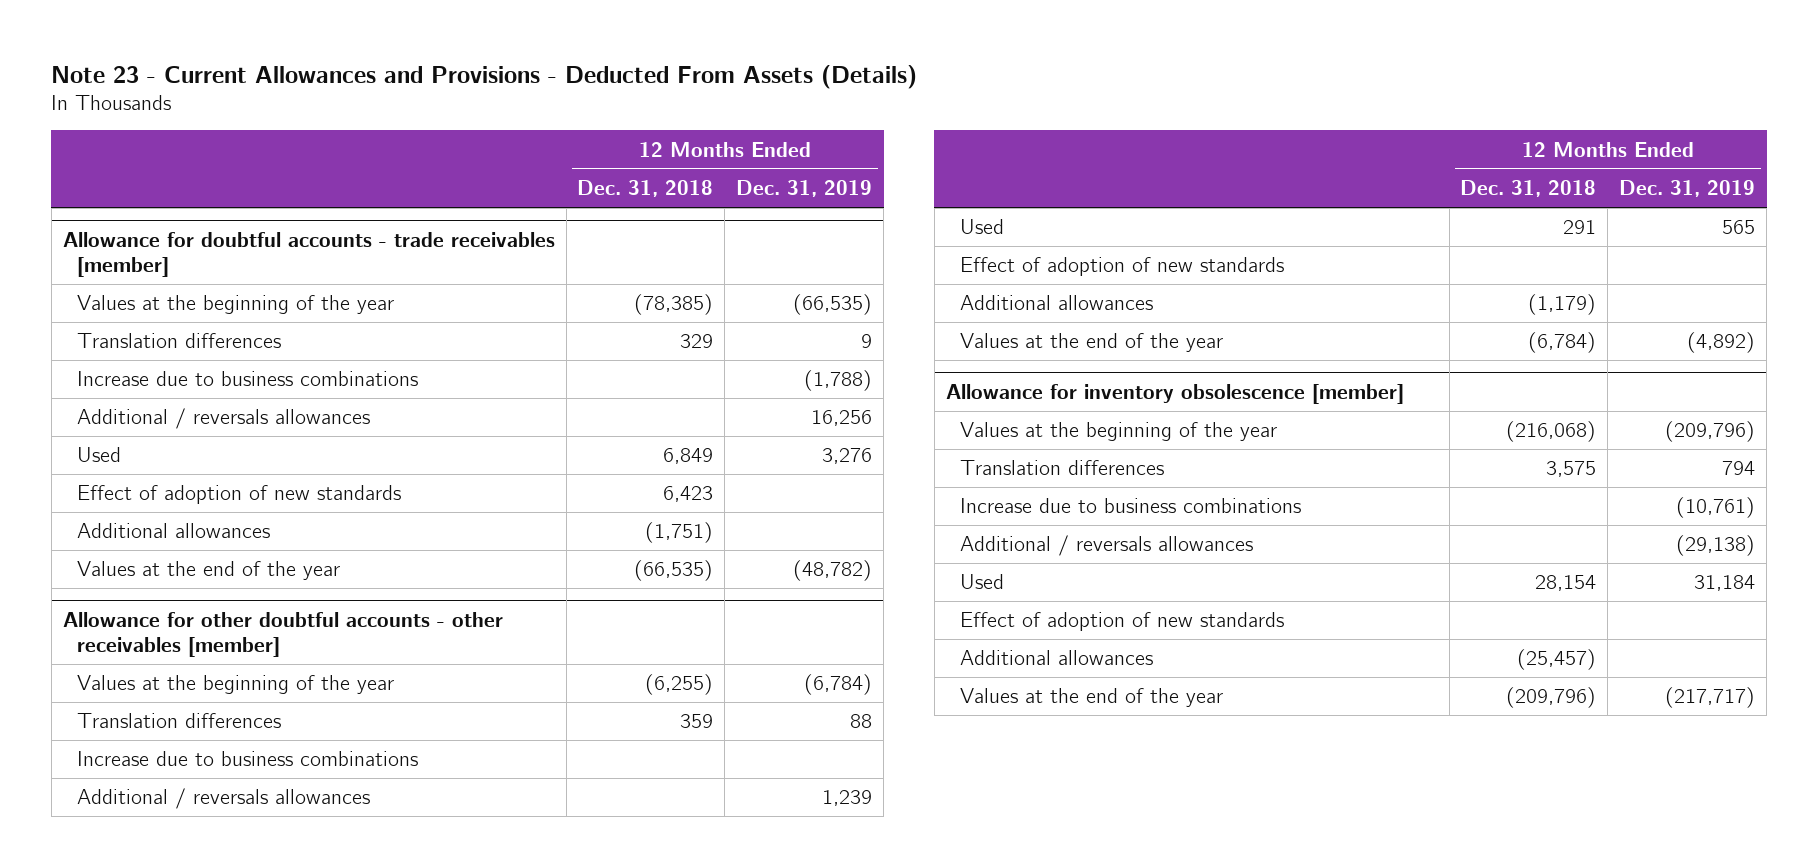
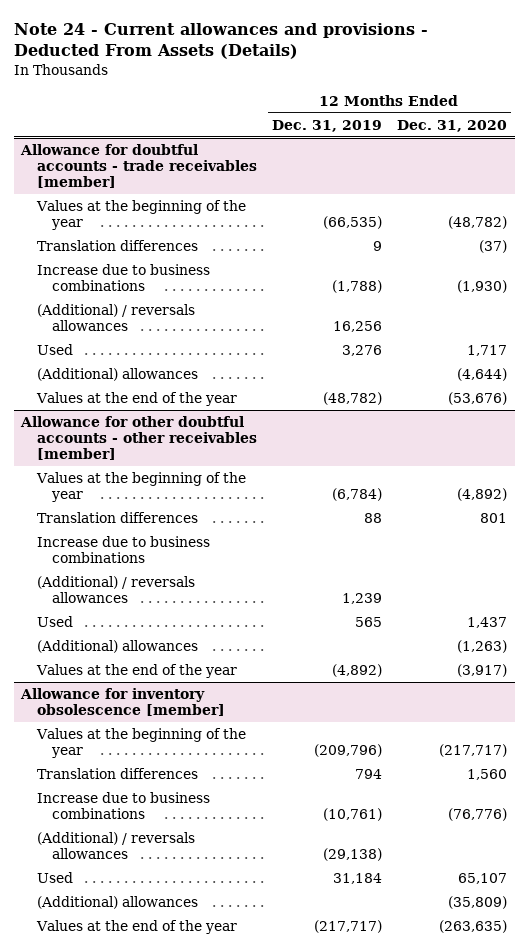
[51,64,918,89] Note 23 - Current Allowances and Provisions - Deducted From Assets (Details) -> [13,22,428,60] Note 24 - Current allowances and provisions - Deducted From Assets (Details)
[577,179,714,197] Dec. 31, 2018 -> none
none -> [397,119,508,132] Dec. 31, 2020
[77,408,371,430] Additional / reversals allowances -> [36,304,195,332] (Additional) / reversals allowances
[77,485,402,505] Effect of adoption of new standards -> none
[77,523,271,539] Additional allowances -> [36,368,198,382] (Additional) allowances
[77,788,371,810] Additional / reversals allowances -> [36,576,195,604] (Additional) / reversals allowances
[959,257,1284,277] Effect of adoption of new standards -> none
[959,295,1153,311] Additional allowances -> [36,640,198,654] (Additional) allowances
[959,535,1253,557] Additional / reversals allowances -> [36,832,195,860] (Additional) / reversals allowances
[959,612,1284,632] Effect of adoption of new standards -> none
[959,650,1153,666] Additional allowances -> [36,896,198,910] (Additional) allowances

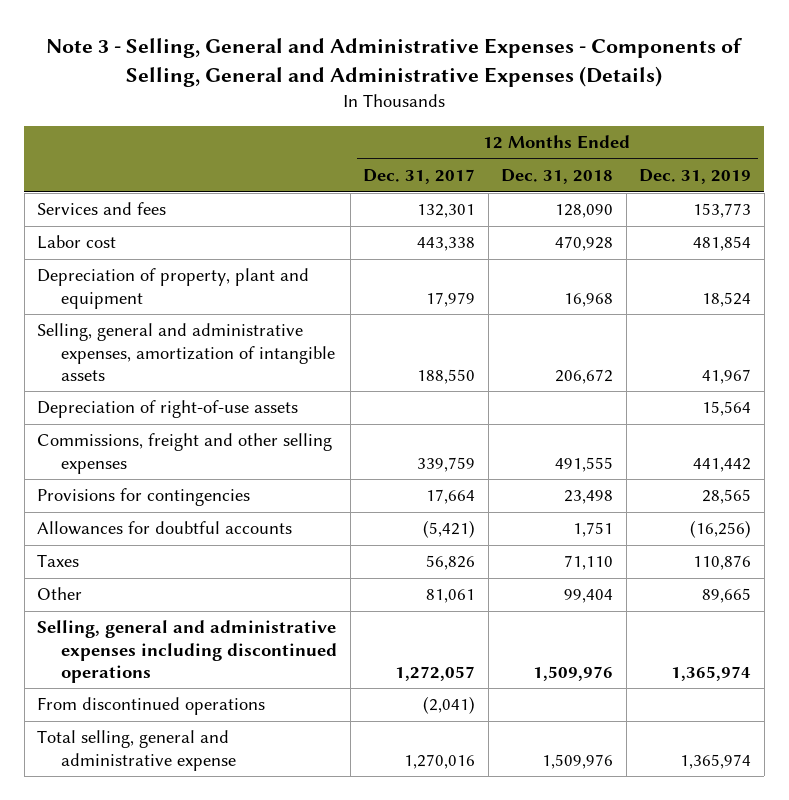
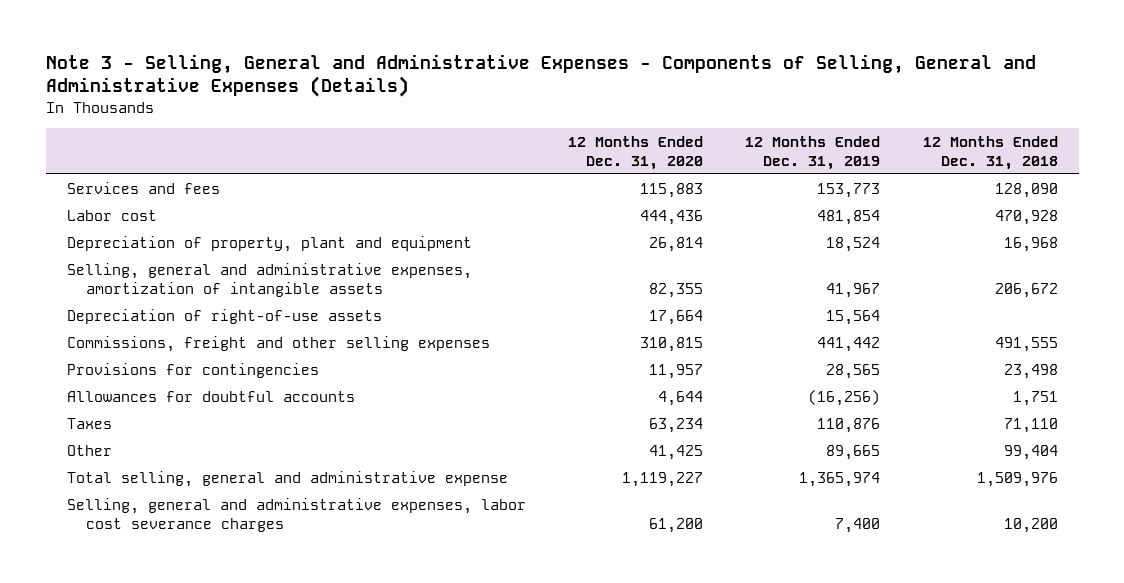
[363,169,476,185] Dec. 31, 2017 -> none
none -> [568,135,704,170] 12 Months Ended Dec. 31, 2020
[37,620,337,684] Selling, general and administrative expenses including discontinued operations -> none
[37,697,266,716] From discontinued operations -> none
none -> [66,497,526,532] Selling, general and administrative expenses, labor cost severance charges

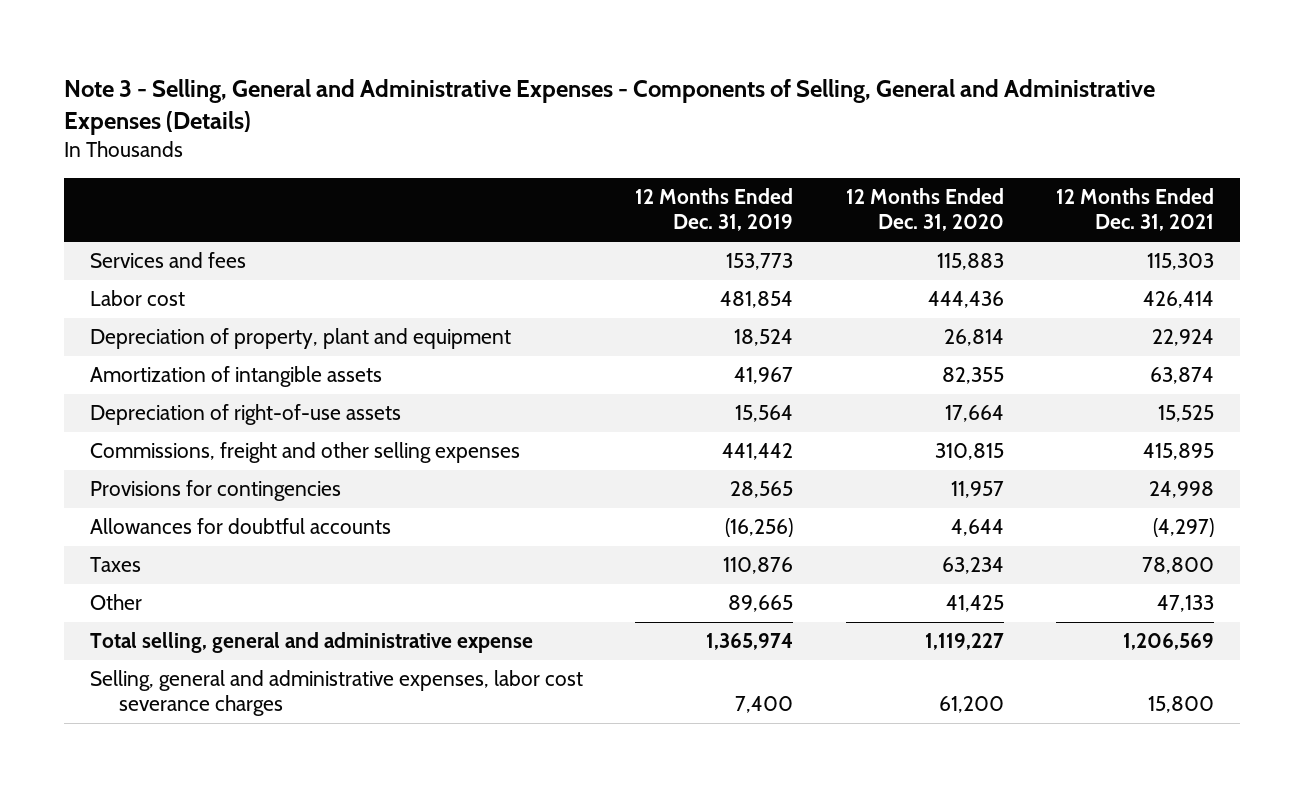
[922,135,1058,170] 12 Months Ended Dec. 31, 2018 -> none
none -> [1055,188,1214,232] 12 Months Ended Dec. 31, 2021
[66,262,472,297] Selling, general and administrative expenses, amortization of intangible assets -> [90,366,383,388] Amortization of intangible assets

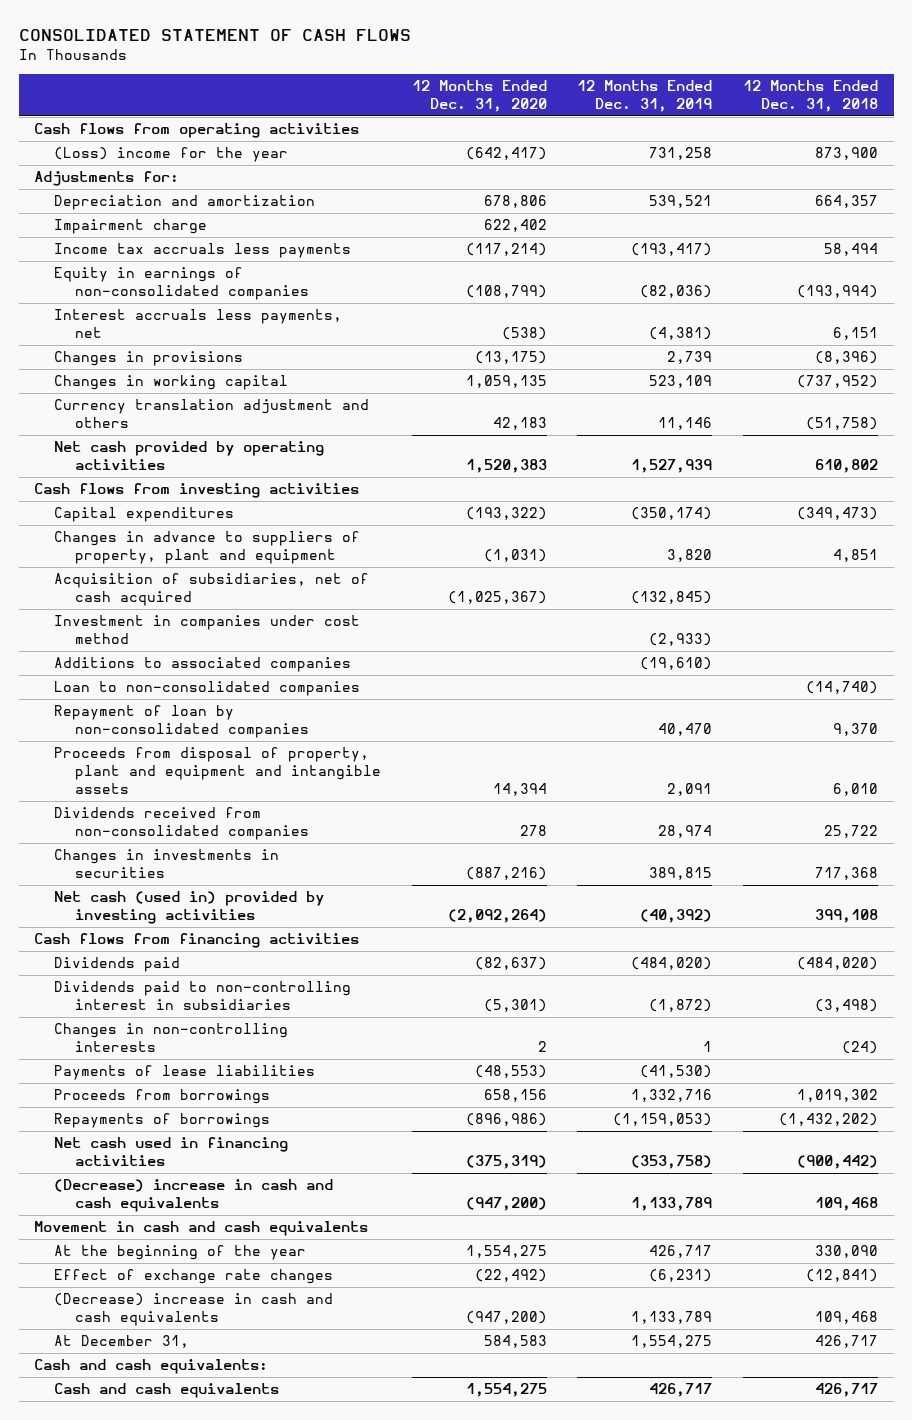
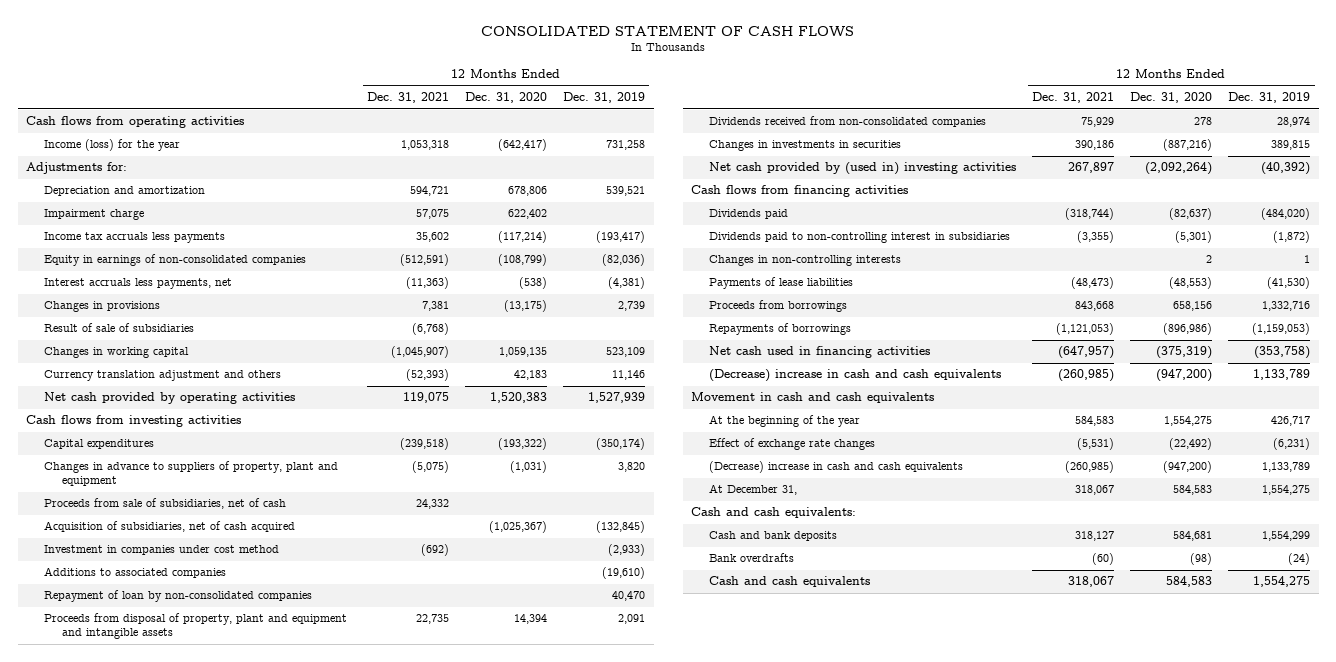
[743,80,879,113] 12 Months Ended Dec. 31, 2018 -> none
none -> [367,92,450,104] Dec. 31, 2021
[54,147,289,163] (Loss) income for the year -> [43,139,180,152] Income (loss) for the year
none -> [43,323,194,333] Result of sale of subsidiaries
none -> [43,498,286,510] Proceeds from sale of subsidiaries, net of cash
[54,681,361,697] Loan to non-consolidated companies -> none
[54,891,325,925] Net cash (used in) provided by investing activities -> [708,162,1016,176] Net cash provided by (used in) investing activities
none -> [708,531,837,542] Cash and bank deposits
none -> [708,553,794,563] Bank overdrafts
[465,1383,547,1398] 1,554,275 -> [1166,576,1213,588] 584,583
[649,1383,713,1398] 426,717 -> [1253,576,1311,588] 1,554,275

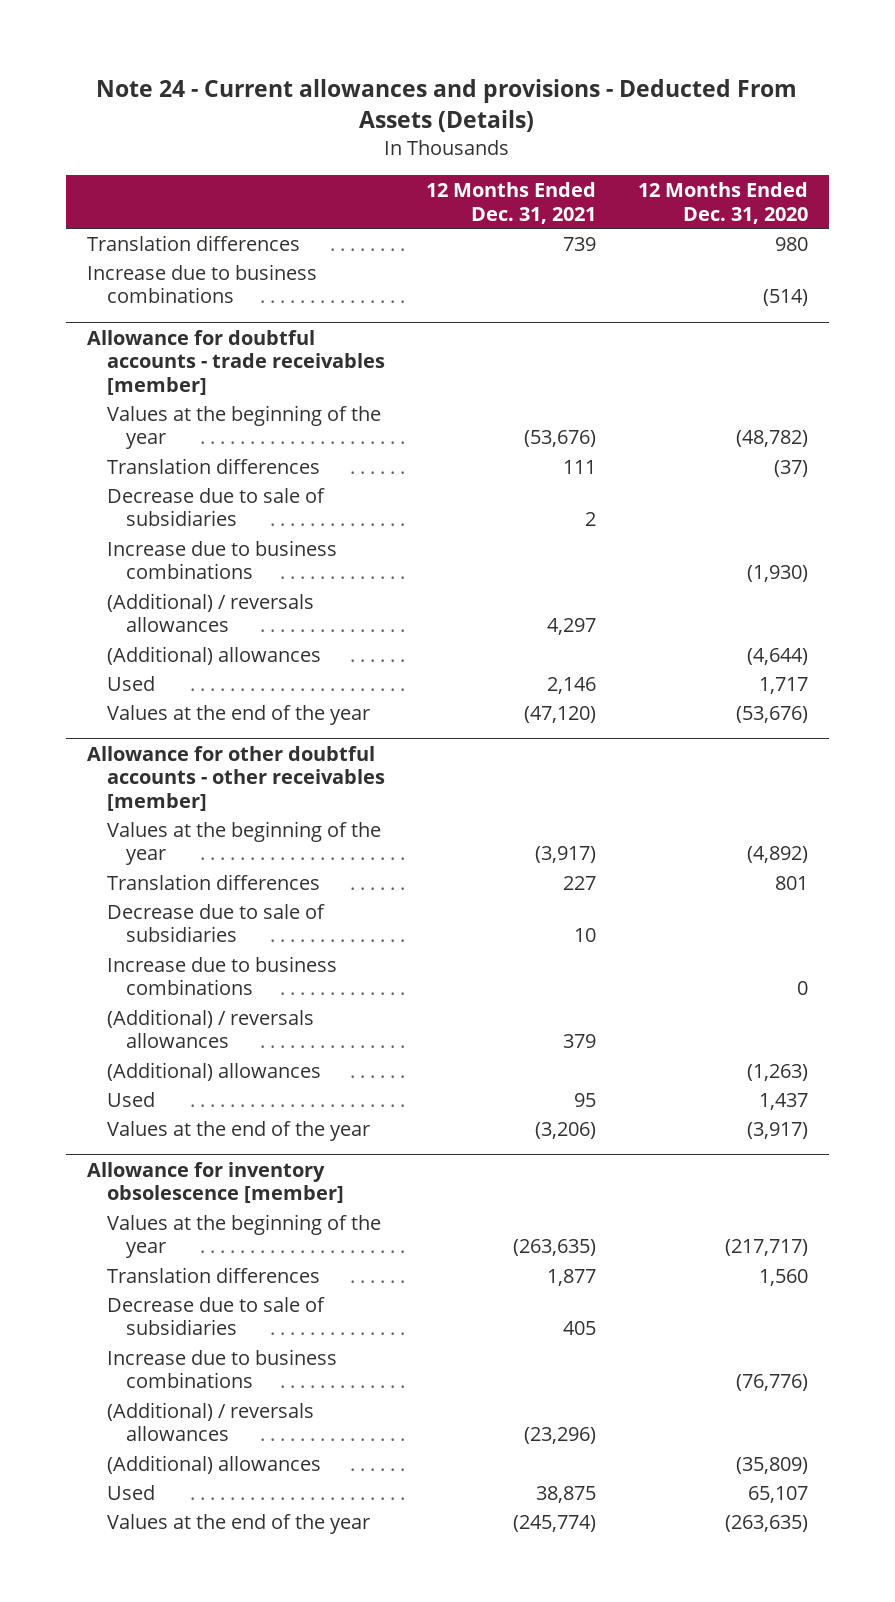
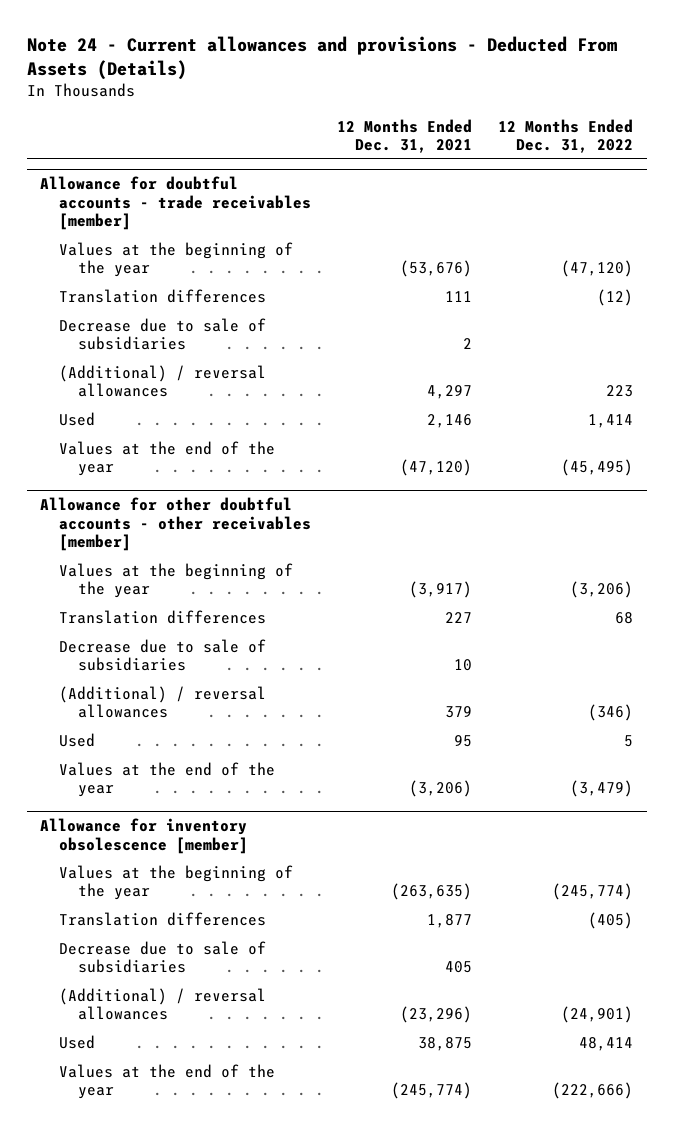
[637,182,808,224] 12 Months Ended Dec. 31, 2020 -> none
none -> [498,118,634,154] 12 Months Ended Dec. 31, 2022
[86,234,300,251] Translation differences -> none
[86,263,317,304] Increase due to business combinations -> none
[106,539,337,580] Increase due to business combinations -> none
[106,645,321,665] (Additional) allowances -> none
[106,592,314,633] (Additional) / reversals allowances -> [58,364,266,398] (Additional) / reversal allowances
[106,955,337,996] Increase due to business combinations -> none
[106,1061,321,1081] (Additional) allowances -> none
[106,1008,314,1049] (Additional) / reversals allowances -> [58,685,266,719] (Additional) / reversal allowances
[106,1348,337,1389] Increase due to business combinations -> none
[106,1454,321,1474] (Additional) allowances -> none
[106,1401,314,1442] (Additional) / reversals allowances -> [58,987,266,1021] (Additional) / reversal allowances

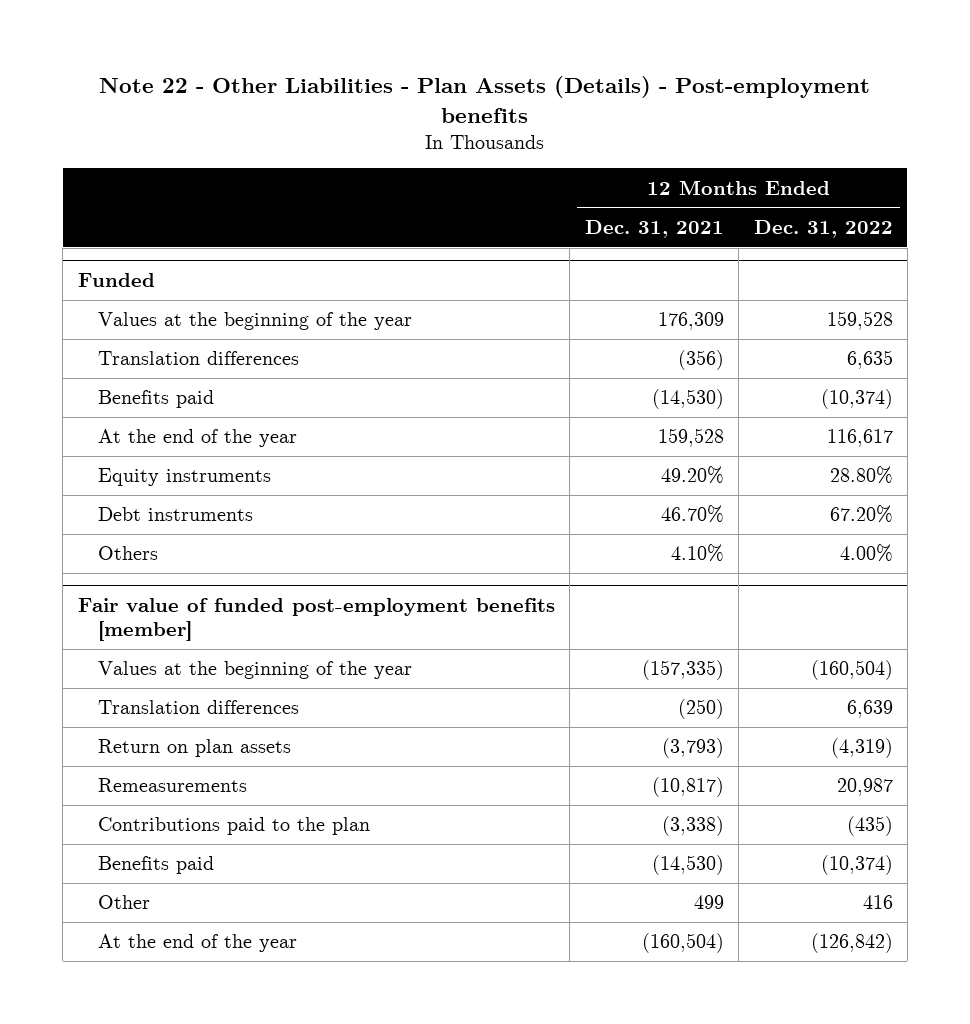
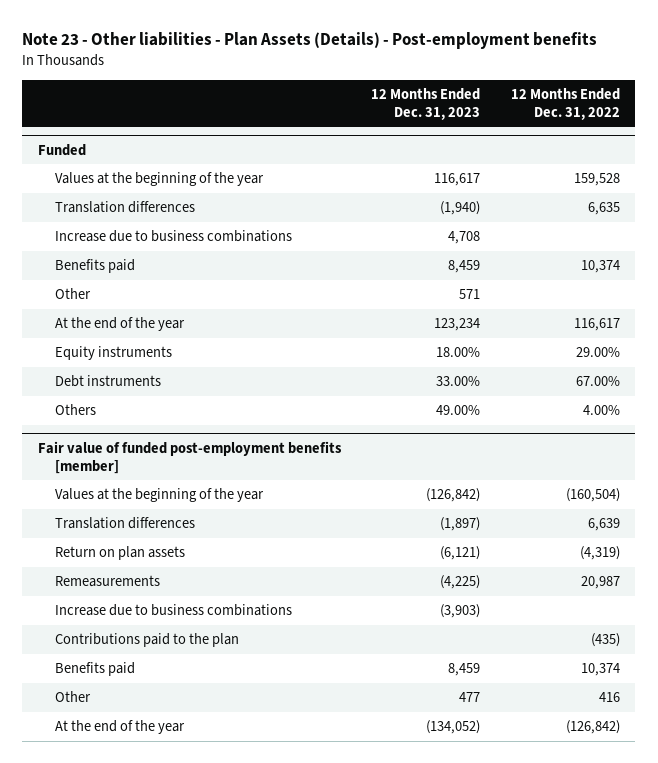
[99,75,871,123] Note 22 - Other Liabilities - Plan Assets (Details) - Post-employment benefits -> [22,32,598,50] Note 23 - Other liabilities - Plan Assets (Details) - Post-employment benefits
[584,219,724,238] Dec. 31, 2021 -> none
none -> [371,87,481,120] 12 Months Ended Dec. 31, 2023
none -> [54,230,292,243] Increase due to business combinations
[820,389,893,410] (10,374) -> [580,260,620,274] 10,374
none -> [54,288,91,300] Other
[829,466,893,485] 28.80% -> [575,347,620,358] 29.00%
[829,505,893,524] 67.20% -> [575,376,620,387] 67.00%
none -> [54,604,292,617] Increase due to business combinations
[820,855,893,876] (10,374) -> [580,663,620,677] 10,374

